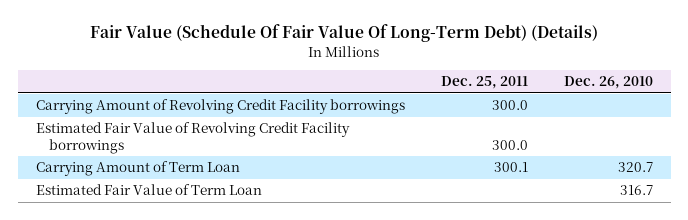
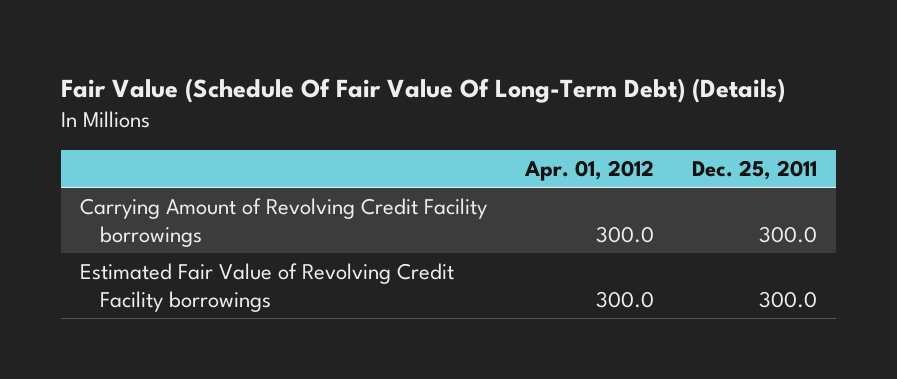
[563,76,653,90] Dec. 26, 2010 -> none
none -> [524,160,655,182] Apr. 01, 2012
[35,161,240,177] Carrying Amount of Term Loan -> none
[35,184,262,196] Estimated Fair Value of Term Loan -> none

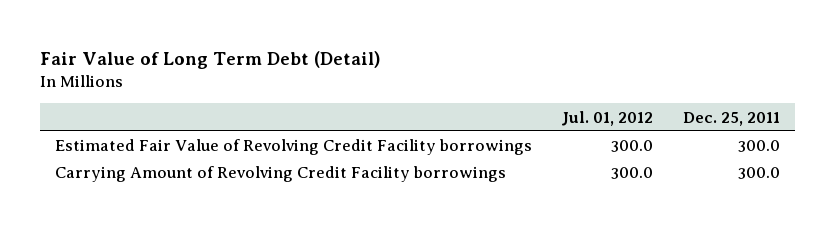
[61,77,786,103] Fair Value (Schedule Of Fair Value Of Long-Term Debt) (Details) -> [39,51,381,70] Fair Value of Long Term Debt (Detail)
[524,160,655,182] Apr. 01, 2012 -> none
none -> [561,110,654,126] Jul. 01, 2012
[80,198,488,248] Carrying Amount of Revolving Credit Facility borrowings -> [54,166,506,183] Carrying Amount of Revolving Credit Facility borrowings

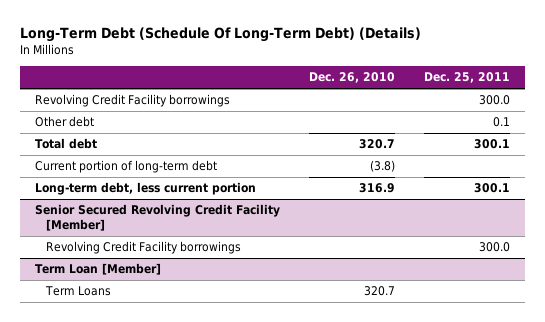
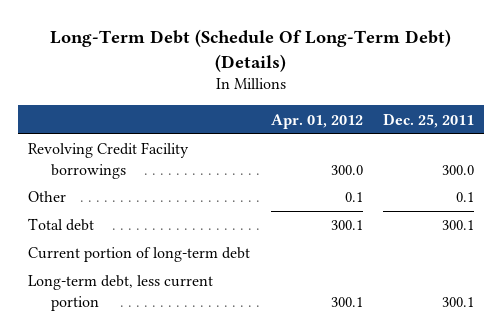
[309,71,396,83] Dec. 26, 2010 -> none
none -> [270,113,363,129] Apr. 01, 2012
[34,116,94,128] Other debt -> [27,191,66,203] Other
[34,204,280,231] Senior Secured Revolving Credit Facility [Member] -> none
[45,241,241,255] Revolving Credit Facility borrowings -> none
[34,263,161,276] Term Loan [Member] -> none
[44,286,111,297] Term Loans -> none

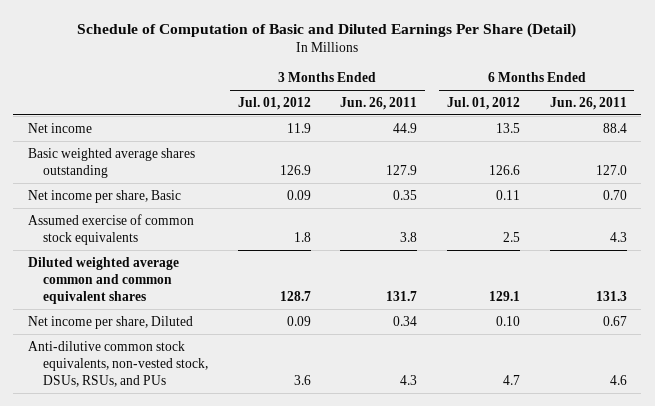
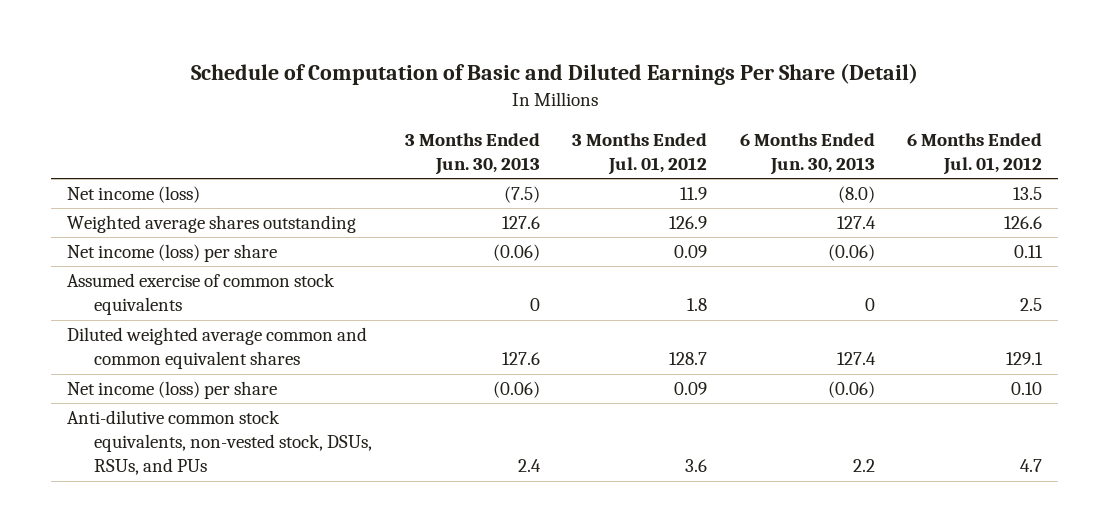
[340,96,418,110] Jun. 26, 2011 -> none
[549,96,627,110] Jun. 26, 2011 -> none
none -> [404,133,540,176] 3 Months Ended Jun. 30, 2013
none -> [739,133,875,176] 6 Months Ended Jun. 30, 2013
[28,122,93,133] Net income -> [67,186,201,204] Net income (loss)
[28,147,196,178] Basic weighted average shares outstanding -> [67,215,357,234] Weighted average shares outstanding
[28,189,182,203] Net income per share, Basic -> [67,244,278,263] Net income (loss) per share
[28,315,194,329] Net income per share, Diluted -> [67,381,278,400] Net income (loss) per share

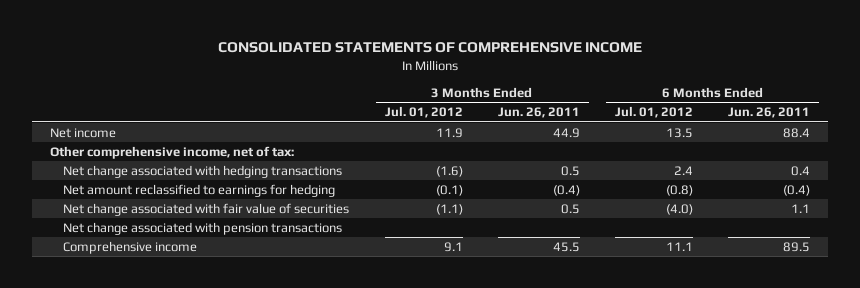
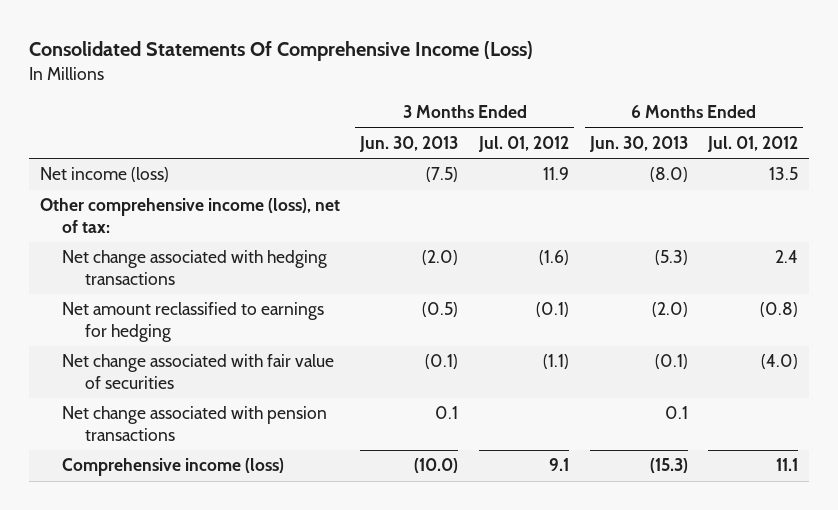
[217,42,642,54] CONSOLIDATED STATEMENTS OF COMPREHENSIVE INCOME -> [29,41,534,62] Consolidated Statements Of Comprehensive Income (Loss)
[497,107,580,119] Jun. 26, 2011 -> none
[728,107,811,119] Jun. 26, 2011 -> none
none -> [359,135,459,152] Jun. 30, 2013
none -> [588,135,688,152] Jun. 30, 2013
[49,127,116,138] Net income -> [39,167,169,183] Net income (loss)
[49,145,294,159] Other comprehensive income, net of tax: -> [39,198,340,233] Other comprehensive income (loss), net of tax:
[63,240,198,254] Comprehensive income -> [62,458,285,477] Comprehensive income (loss)

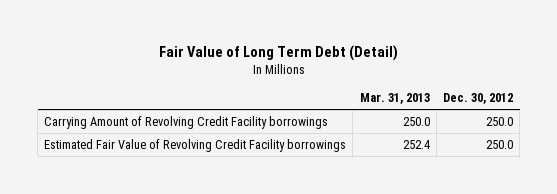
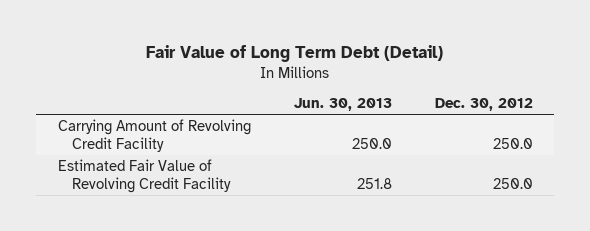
[359,92,430,104] Mar. 31, 2013 -> none
none -> [293,98,392,112] Jun. 30, 2013
[44,116,329,130] Carrying Amount of Revolving Credit Facility borrowings -> [57,119,251,152] Carrying Amount of Revolving Credit Facility
[44,139,347,153] Estimated Fair Value of Revolving Credit Facility borrowings -> [57,159,231,193] Estimated Fair Value of Revolving Credit Facility

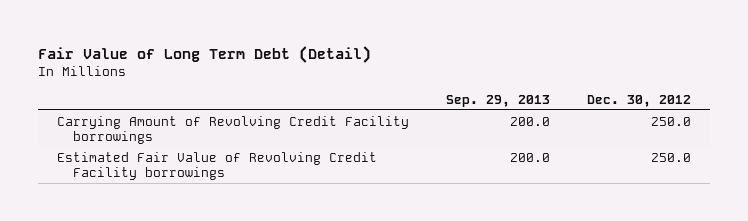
[293,98,392,112] Jun. 30, 2013 -> none
none -> [446,95,551,108] Sep. 29, 2013
[57,119,251,152] Carrying Amount of Revolving Credit Facility -> [56,115,409,145] Carrying Amount of Revolving Credit Facility borrowings
[57,159,231,193] Estimated Fair Value of Revolving Credit Facility -> [56,151,377,181] Estimated Fair Value of Revolving Credit Facility borrowings

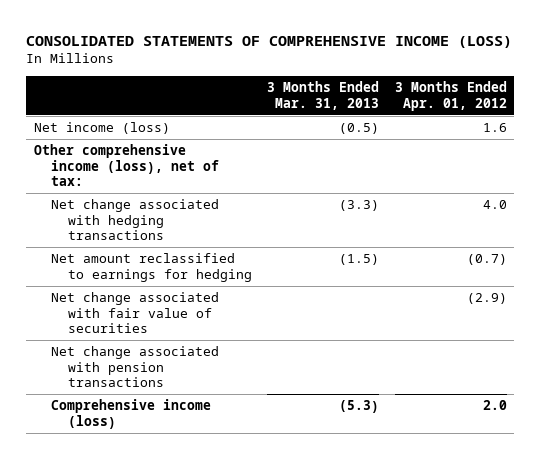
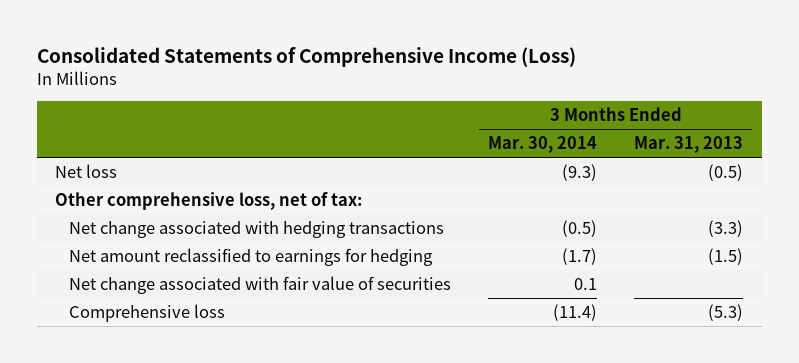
[25,35,512,48] CONSOLIDATED STATEMENTS OF COMPREHENSIVE INCOME (LOSS) -> [36,46,576,67] Consolidated Statements of Comprehensive Income (Loss)
[394,81,507,111] 3 Months Ended Apr. 01, 2012 -> none
none -> [488,136,598,154] Mar. 30, 2014
[33,122,170,135] Net income (loss) -> [55,164,118,179] Net loss
[33,144,219,187] Other comprehensive income (loss), net of tax: -> [55,192,363,211] Other comprehensive loss, net of tax:
[50,346,219,388] Net change associated with pension transactions -> none
[50,399,211,429] Comprehensive income (loss) -> [69,304,226,323] Comprehensive loss

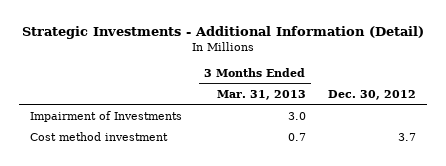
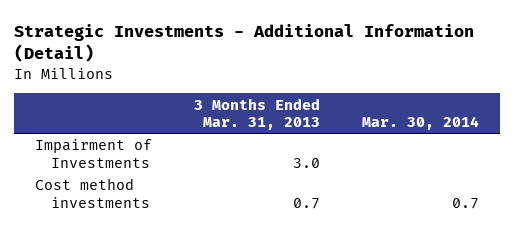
[328,89,417,100] Dec. 30, 2012 -> none
none -> [361,115,479,130] Mar. 30, 2014
[30,131,169,141] Cost method investment -> [35,178,150,208] Cost method investments

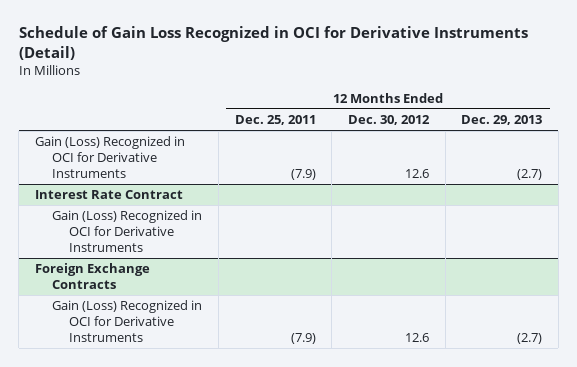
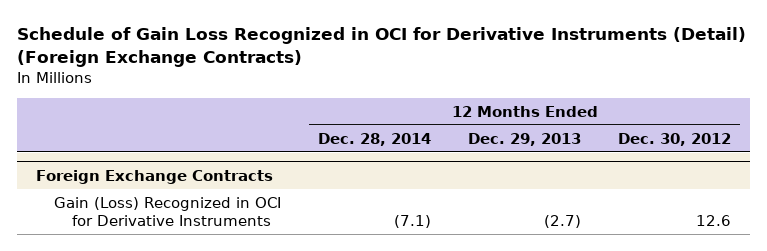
[18,26,528,60] Schedule of Gain Loss Recognized in OCI for Derivative Instruments (Detail) -> [17,27,747,68] Schedule of Gain Loss Recognized in OCI for Derivative Instruments (Detail) (Foreign Exchange Contracts)
[234,114,316,125] Dec. 25, 2011 -> none
none -> [318,132,432,146] Dec. 28, 2014
[35,136,186,178] Gain (Loss) Recognized in OCI for Derivative Instruments -> none
[35,190,184,200] Interest Rate Contract -> none
[52,210,203,252] Gain (Loss) Recognized in OCI for Derivative Instruments -> none

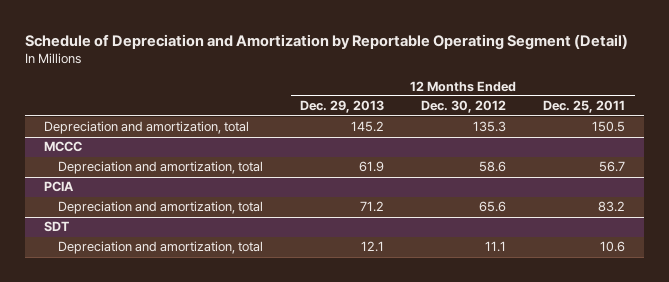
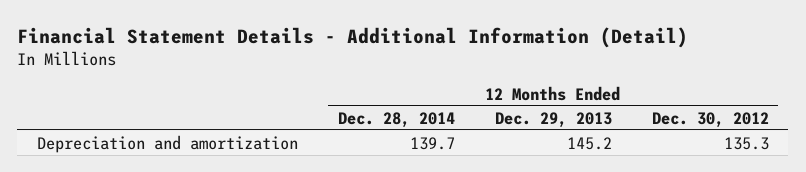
[25,33,629,50] Schedule of Depreciation and Amortization by Reportable Operating Segment (Detail) -> [17,27,689,49] Financial Statement Details - Additional Information (Detail)
[543,100,626,114] Dec. 25, 2011 -> none
none -> [337,111,455,128] Dec. 28, 2014
[43,141,82,153] MCCC -> none
[58,161,264,175] Depreciation and amortization, total -> none
[43,181,74,193] PCIA -> none
[58,201,264,215] Depreciation and amortization, total -> none
[43,221,69,233] SDT -> none
[58,241,264,255] Depreciation and amortization, total -> none
[43,121,249,135] Depreciation and amortization, total -> [37,134,299,153] Depreciation and amortization

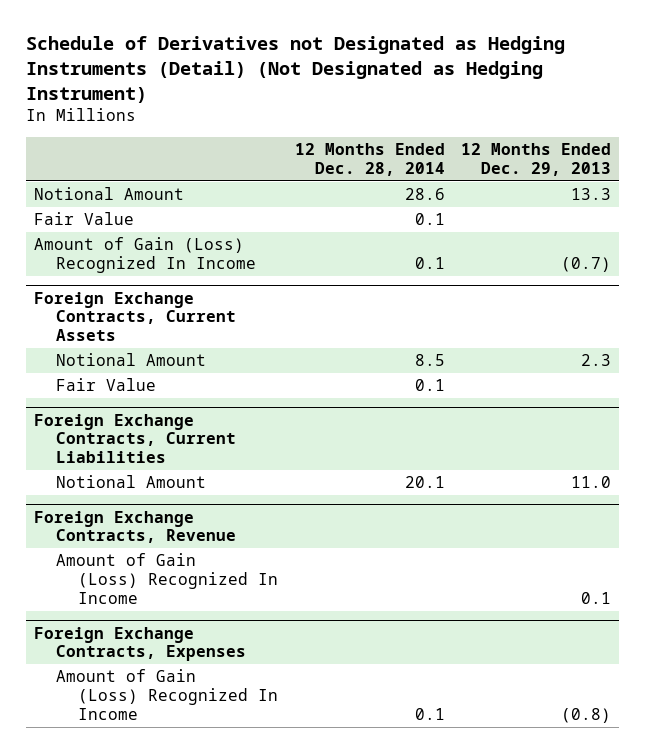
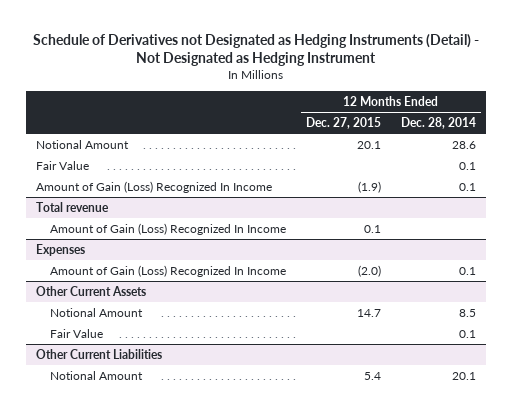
[25,36,565,103] Schedule of Derivatives not Designated as Hedging Instruments (Detail) (Not Designated as Hedging Instrument) -> [33,33,480,67] Schedule of Derivatives not Designated as Hedging Instruments (Detail) - Not Designated as Hedging Instrument
[461,143,612,177] 12 Months Ended Dec. 29, 2013 -> none
none -> [306,117,382,130] Dec. 27, 2015
[33,291,236,342] Foreign Exchange Contracts, Current Assets -> none
none -> [35,201,109,212] Total revenue
none -> [50,222,287,235] Amount of Gain (Loss) Recognized In Income
none -> [35,243,85,256] Expenses
none -> [50,264,287,277] Amount of Gain (Loss) Recognized In Income
none -> [35,285,146,296] Other Current Assets
[33,413,236,464] Foreign Exchange Contracts, Current Liabilities -> none
none -> [35,348,162,359] Other Current Liabilities
[33,510,236,544] Foreign Exchange Contracts, Revenue -> none
[55,553,279,604] Amount of Gain (Loss) Recognized In Income -> none
[33,626,246,662] Foreign Exchange Contracts, Expenses -> none
[55,669,279,720] Amount of Gain (Loss) Recognized In Income -> none

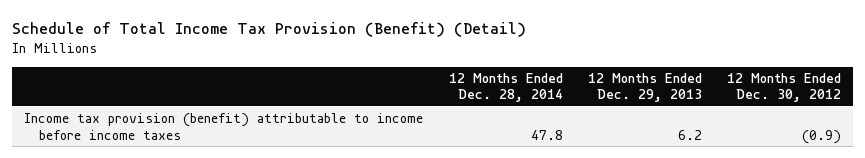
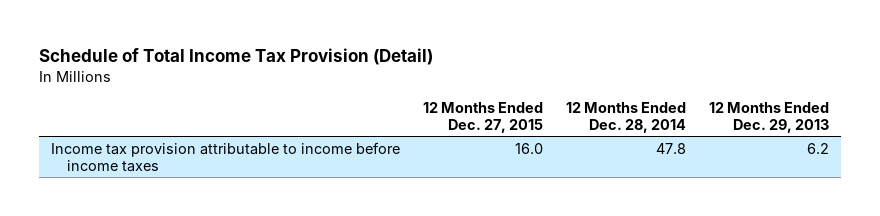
[11,21,526,37] Schedule of Total Income Tax Provision (Benefit) (Detail) -> [39,48,434,66] Schedule of Total Income Tax Provision (Detail)
[726,72,841,103] 12 Months Ended Dec. 30, 2012 -> none
none -> [423,102,544,133] 12 Months Ended Dec. 27, 2015
[24,112,424,140] Income tax provision (benefit) attributable to income before income taxes -> [51,141,401,172] Income tax provision attributable to income before income taxes

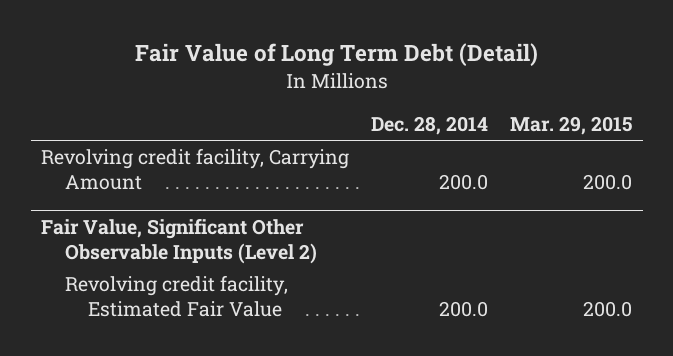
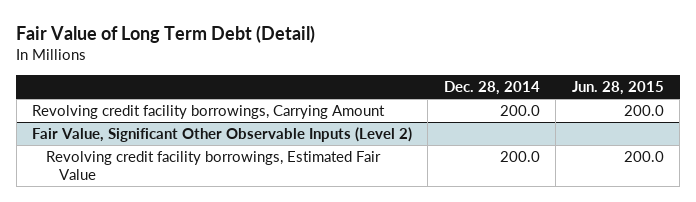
[509,115,632,135] Mar. 29, 2015 -> none
none -> [571,81,664,96] Jun. 28, 2015
[41,148,350,191] Revolving credit facility, Carrying Amount -> [32,105,386,120] Revolving credit facility borrowings, Carrying Amount
[64,275,288,318] Revolving credit facility, Estimated Fair Value -> [45,151,381,180] Revolving credit facility borrowings, Estimated Fair Value

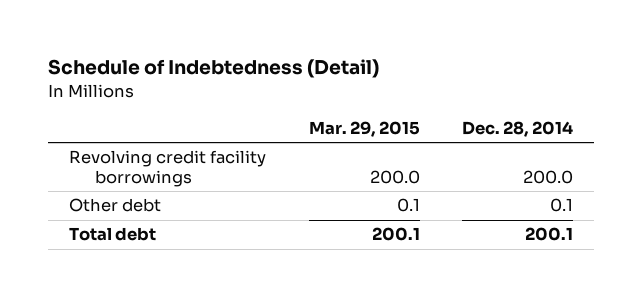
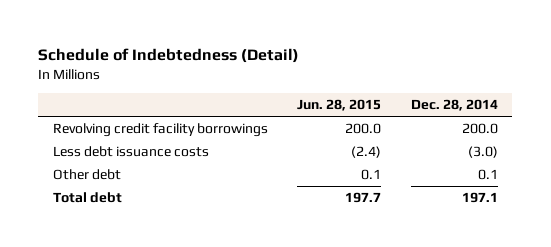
[308,120,420,137] Mar. 29, 2015 -> none
none -> [297,99,382,112] Jun. 28, 2015
none -> [53,145,210,157] Less debt issuance costs
[524,227,573,242] 200.1 -> [461,191,498,203] 197.1

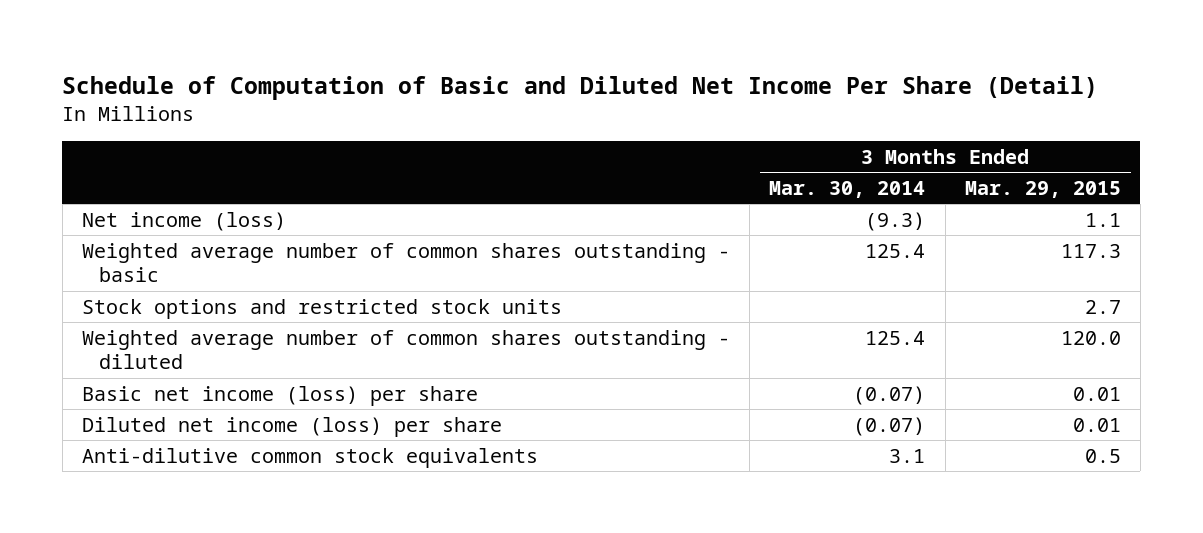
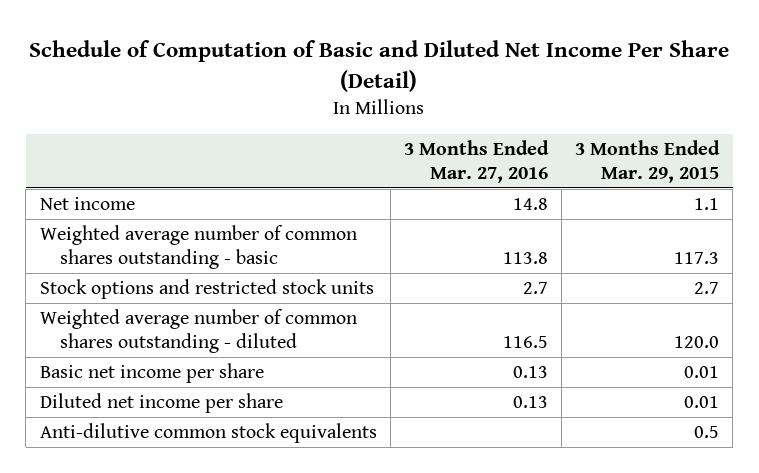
[769,180,926,198] Mar. 30, 2014 -> none
none -> [403,140,549,184] 3 Months Ended Mar. 27, 2016
[82,211,287,231] Net income (loss) -> [39,197,135,211] Net income
[82,385,479,406] Basic net income (loss) per share -> [39,363,264,384] Basic net income per share
[82,416,503,437] Diluted net income (loss) per share -> [39,393,283,414] Diluted net income per share

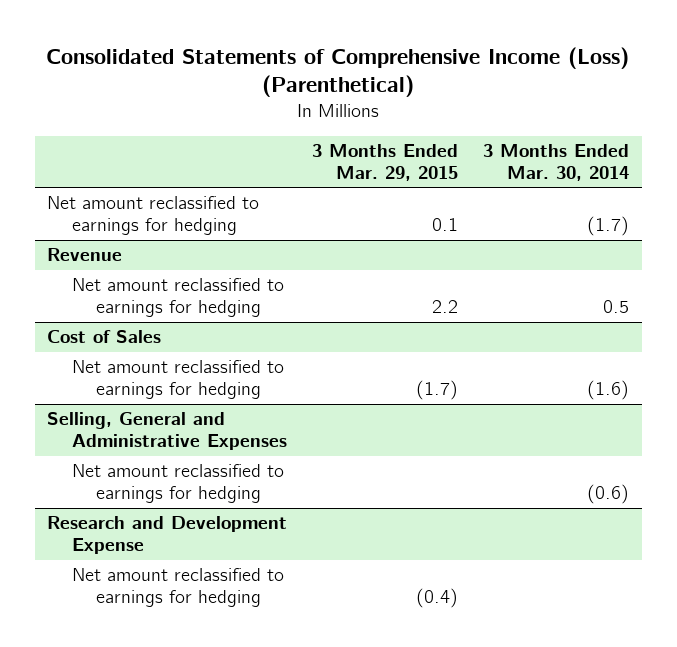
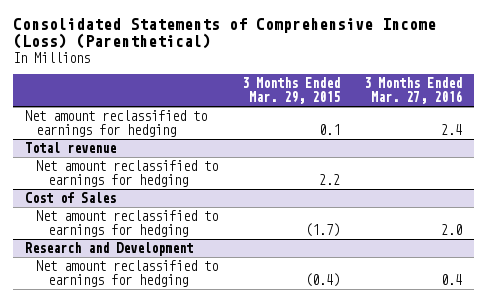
[483,144,630,182] 3 Months Ended Mar. 30, 2014 -> none
none -> [364,77,463,105] 3 Months Ended Mar. 27, 2016
[47,248,123,262] Revenue -> [24,142,116,154] Total revenue
[47,412,287,451] Selling, General and Administrative Expenses -> none
[71,464,284,504] Net amount reclassified to earnings for hedging -> none
[47,516,288,555] Research and Development Expense -> [24,242,193,257] Research and Development

